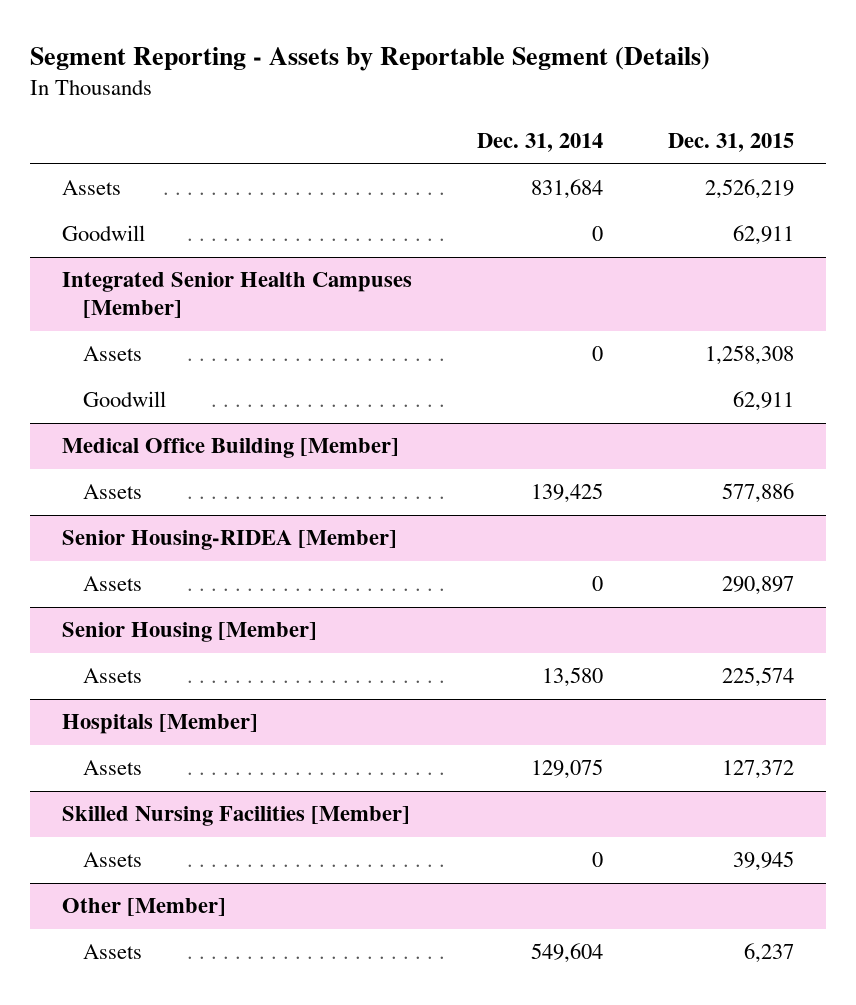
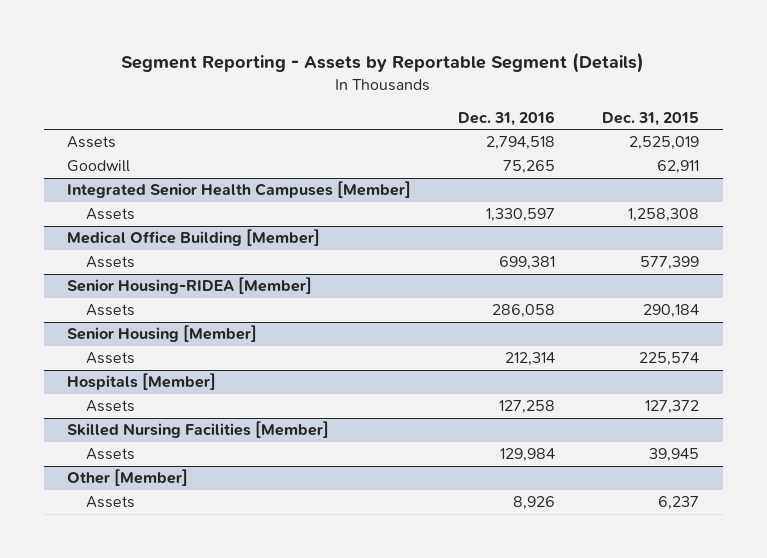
[476,133,603,153] Dec. 31, 2014 -> none
none -> [458,110,556,126] Dec. 31, 2016
[704,179,794,200] 2,526,219 -> [629,136,700,151] 2,525,019
[82,391,166,408] Goodwill -> none
[721,483,794,504] 577,886 -> [640,256,700,271] 577,399
[721,576,794,596] 290,897 -> [643,304,700,319] 290,184

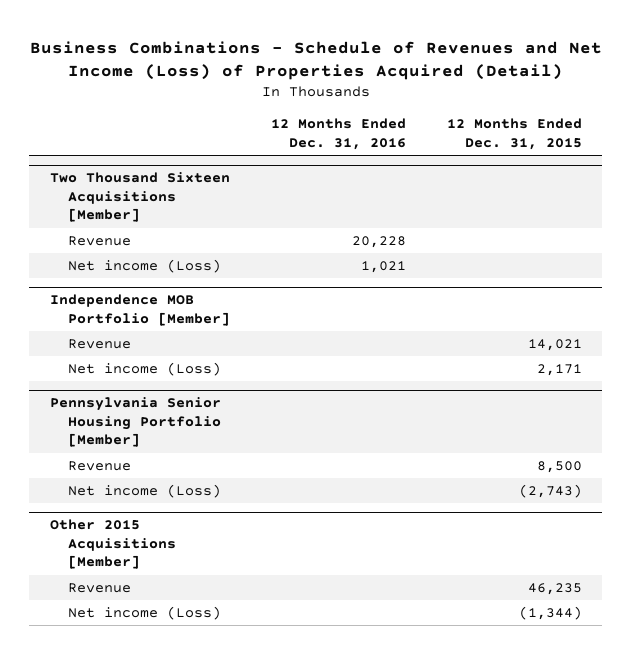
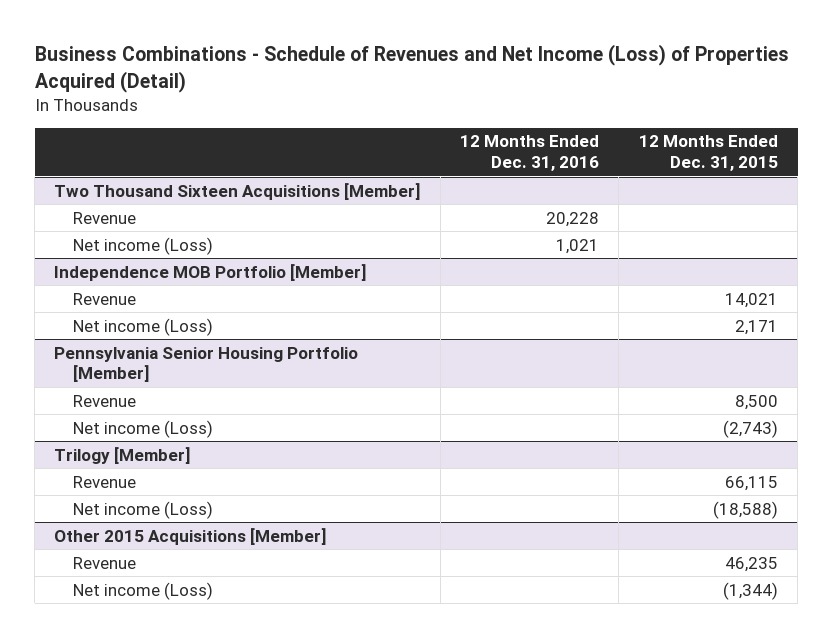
none -> [54,446,191,464] Trilogy [Member]
none -> [73,475,137,488] Revenue
none -> [73,500,214,519] Net income (Loss)

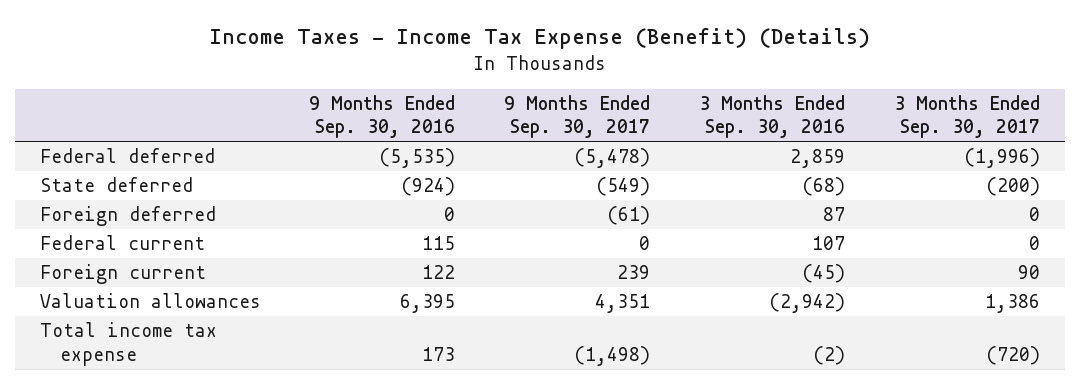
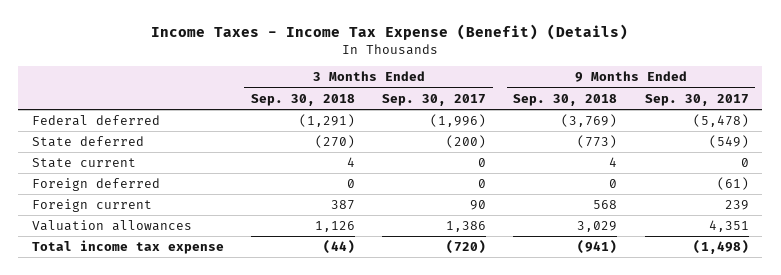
[309,94,456,139] 9 Months Ended Sep. 30, 2016 -> none
[699,94,846,139] 3 Months Ended Sep. 30, 2016 -> none
none -> [251,93,356,106] Sep. 30, 2018
none -> [513,93,618,106] Sep. 30, 2018
none -> [31,158,136,169] State current
[39,235,205,251] Federal current -> none

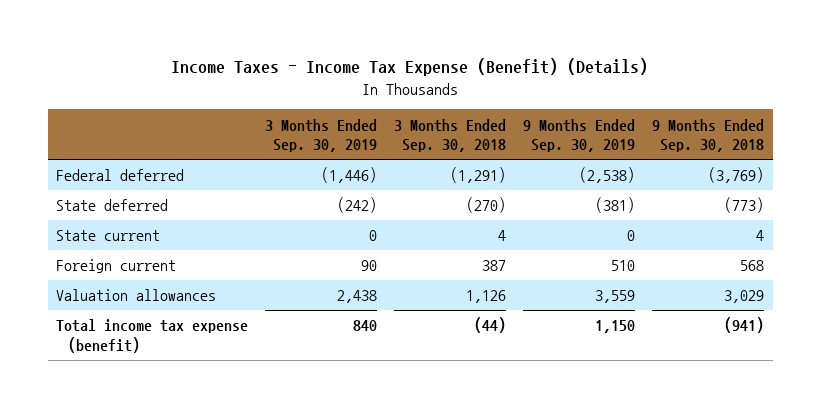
[382,93,487,106] Sep. 30, 2017 -> none
[644,93,749,106] Sep. 30, 2017 -> none
none -> [265,118,378,153] 3 Months Ended Sep. 30, 2019
none -> [523,118,636,153] 9 Months Ended Sep. 30, 2019
[31,178,160,192] Foreign deferred -> none
[31,240,224,255] Total income tax expense -> [56,319,249,354] Total income tax expense (benefit)

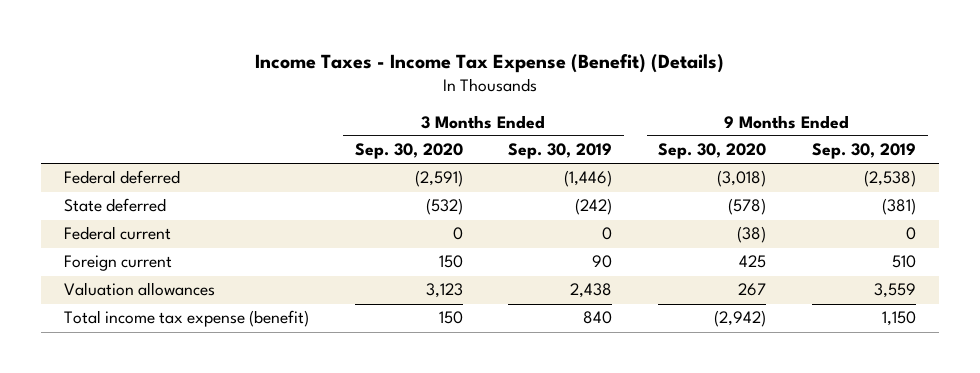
[394,118,507,153] 3 Months Ended Sep. 30, 2018 -> none
[652,118,765,153] 9 Months Ended Sep. 30, 2018 -> none
none -> [354,143,463,160] Sep. 30, 2020
none -> [658,143,767,160] Sep. 30, 2020
[56,230,161,242] State current -> none
none -> [63,226,171,241] Federal current

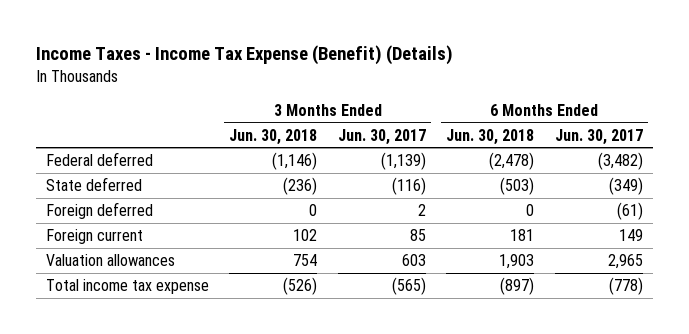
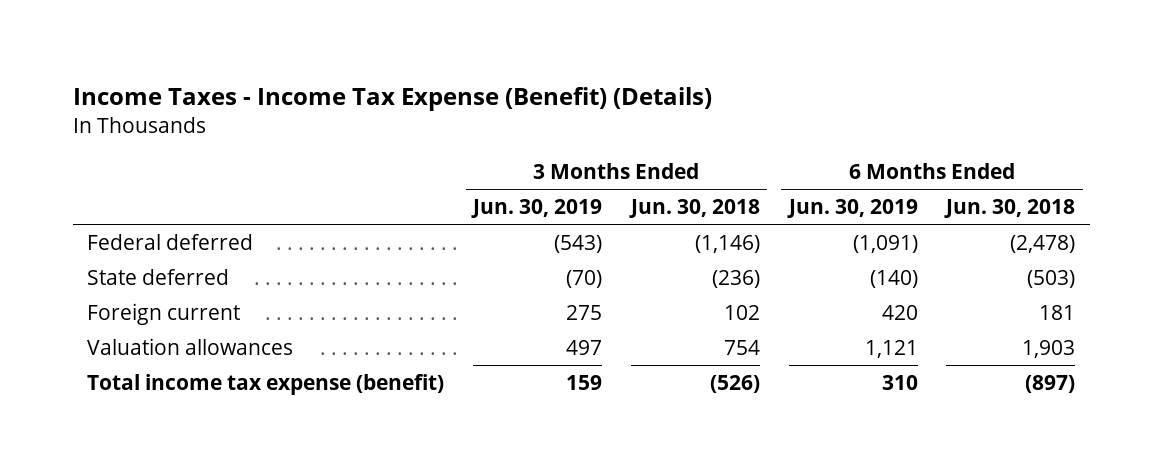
[337,128,426,145] Jun. 30, 2017 -> none
[554,128,643,145] Jun. 30, 2017 -> none
none -> [470,199,602,219] Jun. 30, 2019
none -> [786,199,918,219] Jun. 30, 2019
[45,202,153,220] Foreign deferred -> none
[45,279,209,295] Total income tax expense -> [87,373,445,395] Total income tax expense (benefit)

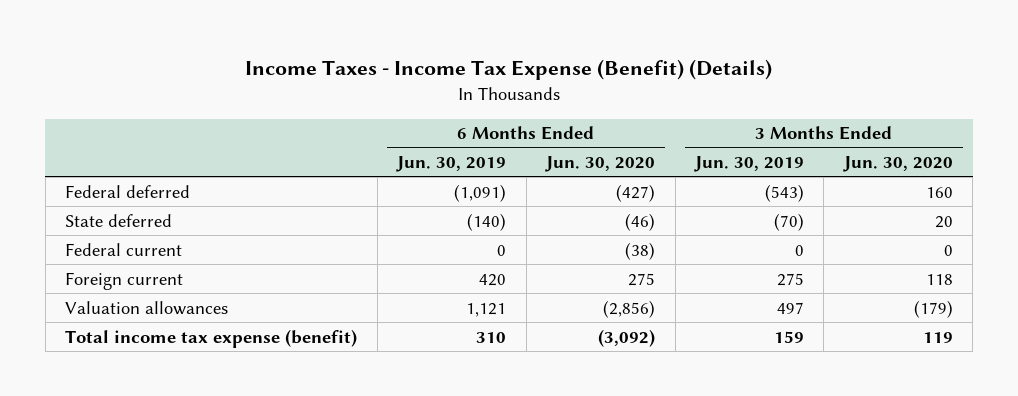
[628,199,760,219] Jun. 30, 2018 -> none
[944,199,1076,219] Jun. 30, 2018 -> none
none -> [545,155,656,172] Jun. 30, 2020
none -> [842,155,953,172] Jun. 30, 2020
none -> [65,242,183,256] Federal current

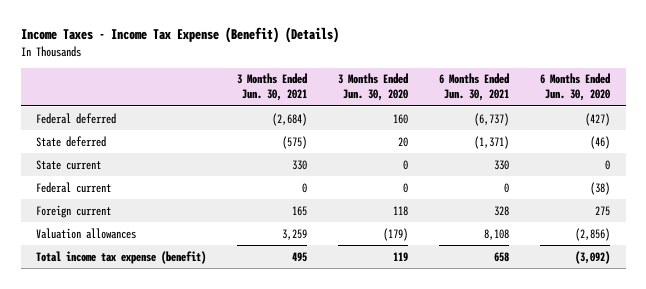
[396,155,507,172] Jun. 30, 2019 -> none
[694,155,805,172] Jun. 30, 2019 -> none
none -> [237,73,308,102] 3 Months Ended Jun. 30, 2021
none -> [439,73,510,102] 6 Months Ended Jun. 30, 2021
none -> [36,159,102,170] State current

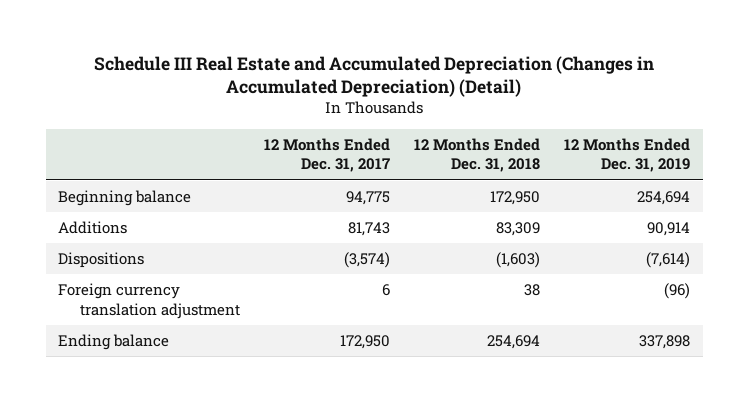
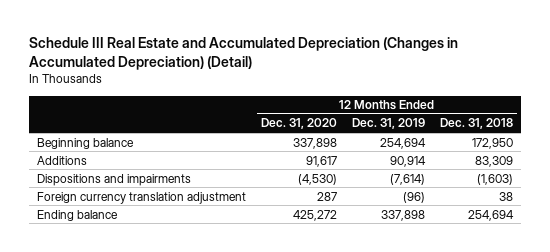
[264,137,391,173] 12 Months Ended Dec. 31, 2017 -> none
none -> [260,118,337,130] Dec. 31, 2020
[58,252,145,269] Dispositions -> [36,173,191,186] Dispositions and impairments

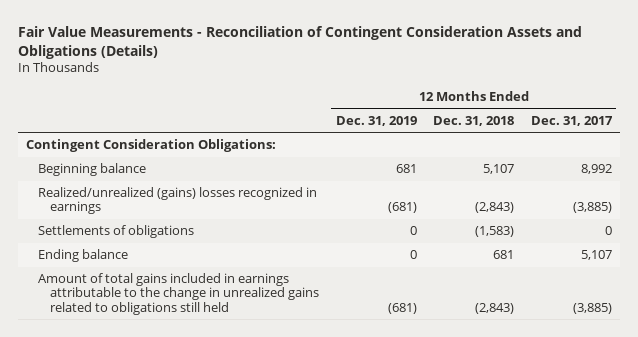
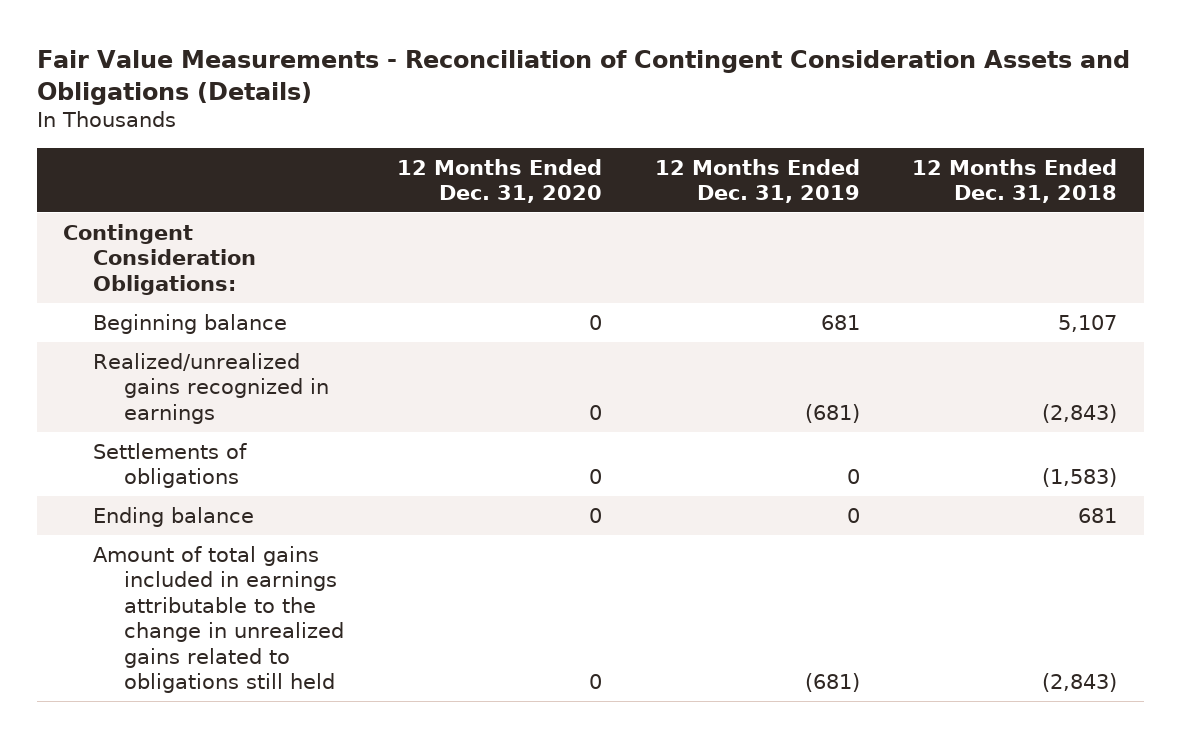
[530,115,613,126] Dec. 31, 2017 -> none
none -> [396,158,602,203] 12 Months Ended Dec. 31, 2020
[38,187,318,215] Realized/unrealized (gains) losses recognized in earnings -> [93,352,329,424] Realized/unrealized gains recognized in earnings

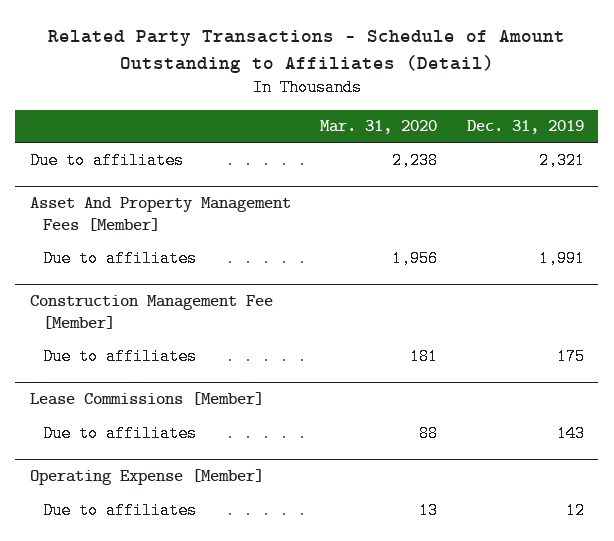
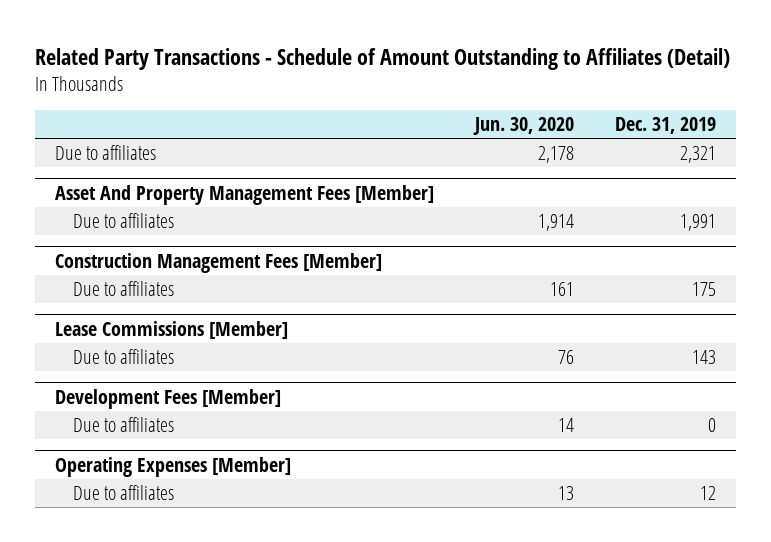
[320,120,438,135] Mar. 31, 2020 -> none
none -> [472,116,574,135] Jun. 30, 2020
[29,295,273,330] Construction Management Fee [Member] -> [55,252,383,273] Construction Management Fees [Member]
none -> [55,388,282,409] Development Fees [Member]
none -> [73,417,175,433] Due to affiliates
[29,469,264,486] Operating Expense [Member] -> [55,456,292,477] Operating Expenses [Member]

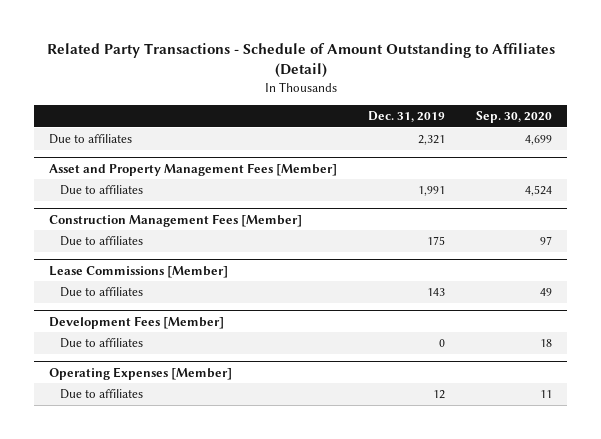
[472,116,574,135] Jun. 30, 2020 -> none
none -> [475,111,552,124] Sep. 30, 2020
[55,184,435,205] Asset And Property Management Fees [Member] -> [49,162,338,176] Asset and Property Management Fees [Member]

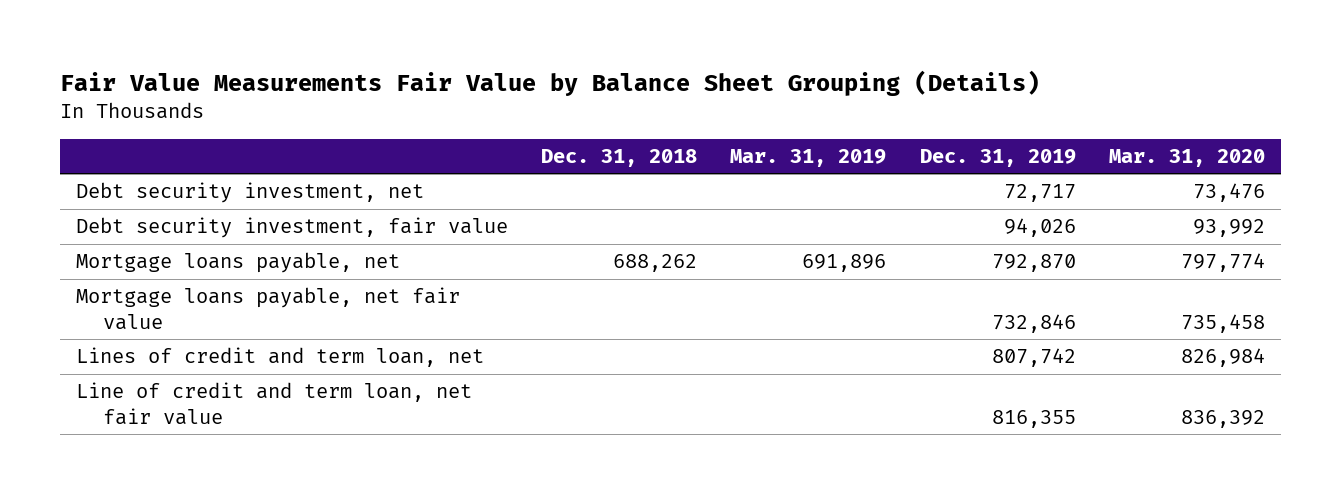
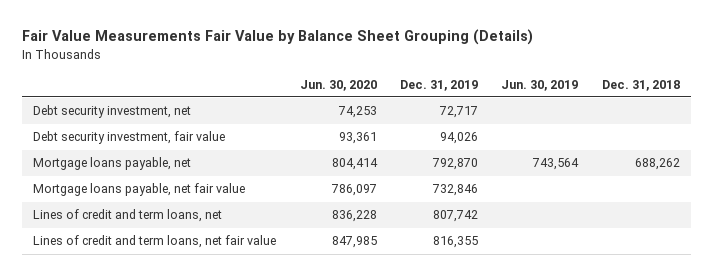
[730,149,887,168] Mar. 31, 2019 -> none
[1108,149,1265,168] Mar. 31, 2020 -> none
none -> [299,79,377,91] Jun. 30, 2020
none -> [501,79,579,91] Jun. 30, 2019
[76,347,485,368] Lines of credit and term loan, net -> [33,209,223,223] Lines of credit and term loans, net
[76,382,473,425] Line of credit and term loan, net fair value -> [33,235,277,249] Lines of credit and term loans, net fair value

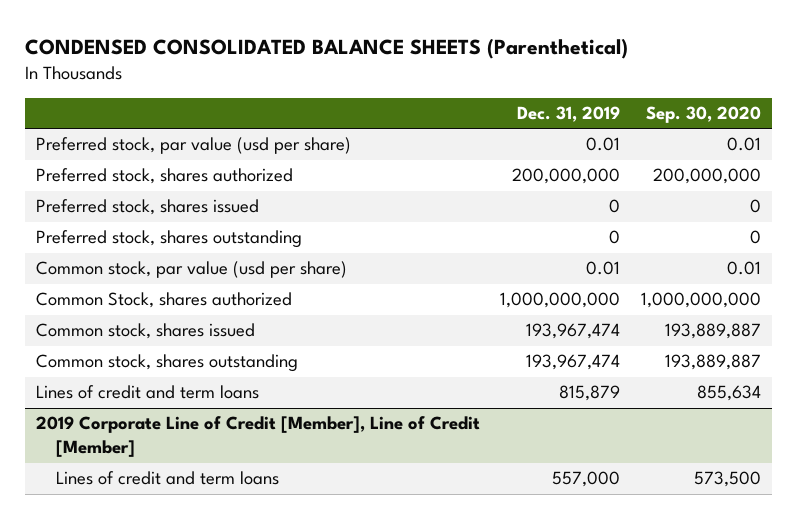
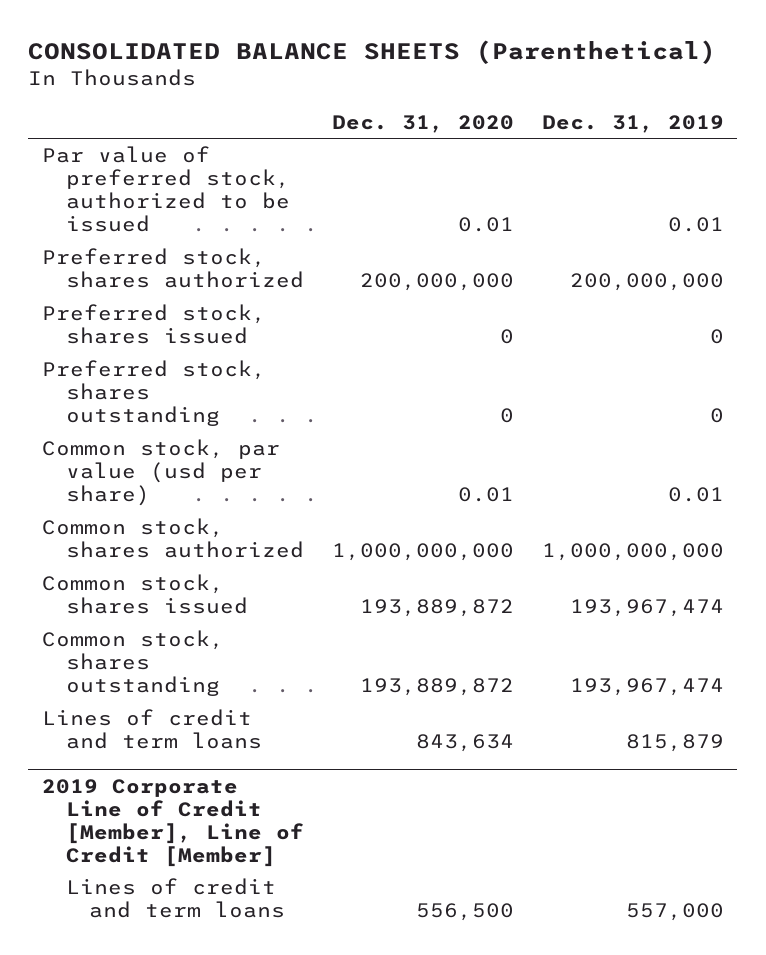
[25,38,629,60] CONDENSED CONSOLIDATED BALANCE SHEETS (Parenthetical) -> [28,39,717,64] CONSOLIDATED BALANCE SHEETS (Parenthetical)
[646,106,762,124] Sep. 30, 2020 -> none
none -> [331,114,514,133] Dec. 31, 2020
[35,137,351,155] Preferred stock, par value (usd per share) -> [42,146,290,233] Par value of preferred stock, authorized to be issued
[35,292,292,309] Common Stock, shares authorized -> [42,518,304,559] Common stock, shares authorized

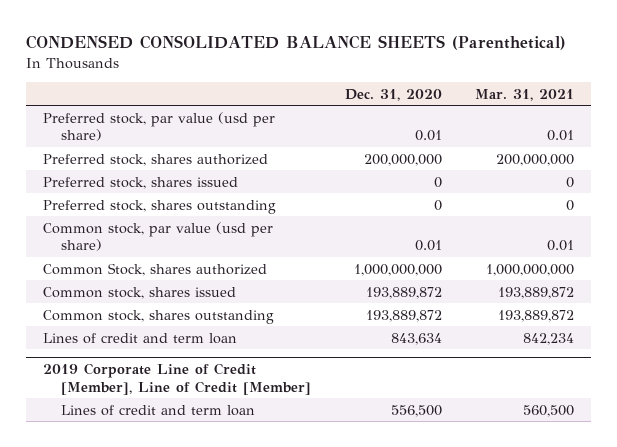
[28,39,717,64] CONSOLIDATED BALANCE SHEETS (Parenthetical) -> [25,35,566,51] CONDENSED CONSOLIDATED BALANCE SHEETS (Parenthetical)
[541,114,724,133] Dec. 31, 2019 -> none
none -> [475,88,575,101] Mar. 31, 2021
[42,146,290,233] Par value of preferred stock, authorized to be issued -> [42,111,275,142] Preferred stock, par value (usd per share)
[42,518,304,559] Common stock, shares authorized -> [42,262,267,276] Common Stock, shares authorized
[42,709,262,750] Lines of credit and term loans -> [42,332,237,344] Lines of credit and term loan
[65,878,286,919] Lines of credit and term loans -> [60,404,255,416] Lines of credit and term loan

